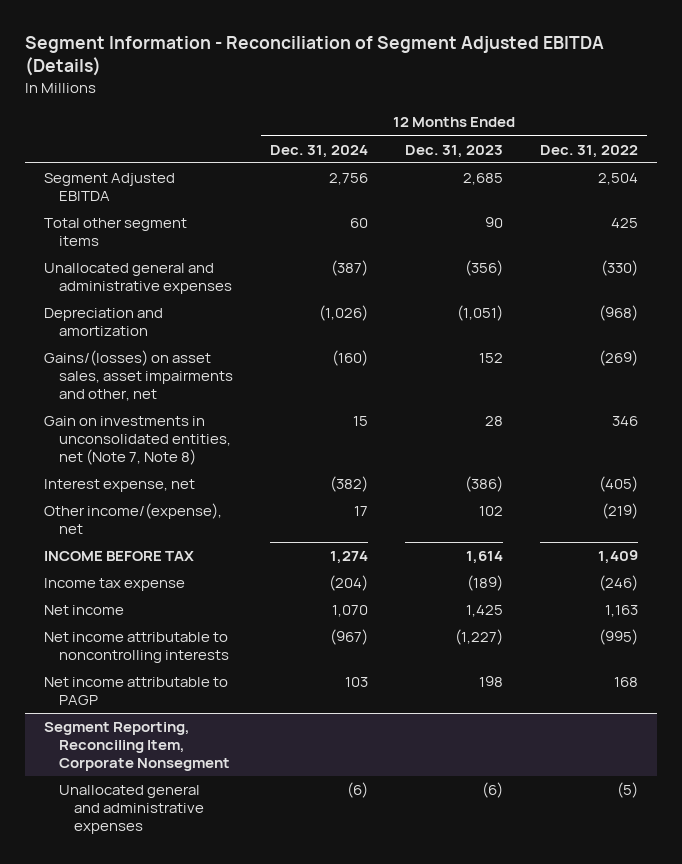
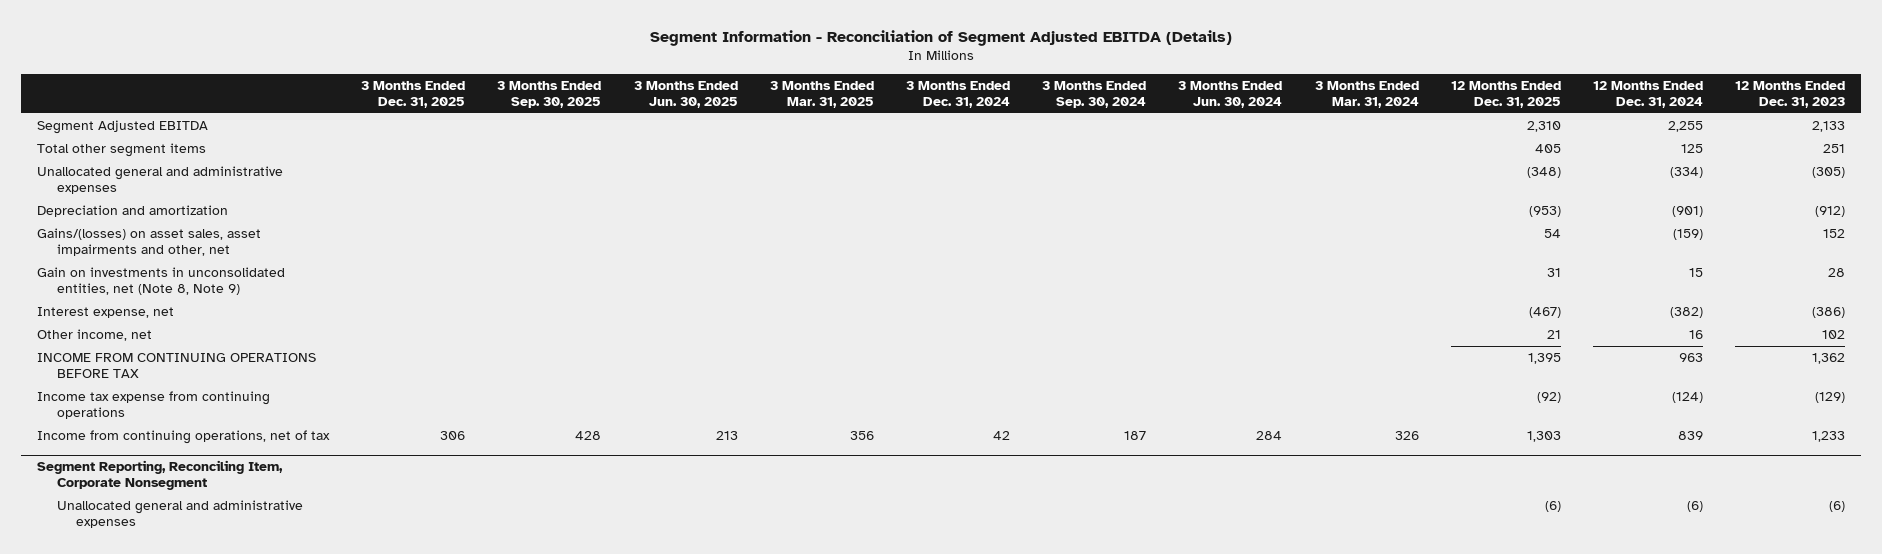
[540,144,639,158] Dec. 31, 2022 -> none
none -> [361,80,466,109] 3 Months Ended Dec. 31, 2025
none -> [497,80,602,109] 3 Months Ended Sep. 30, 2025
none -> [633,80,738,109] 3 Months Ended Jun. 30, 2025
none -> [769,80,874,109] 3 Months Ended Mar. 31, 2025
none -> [905,80,1010,109] 3 Months Ended Dec. 31, 2024
none -> [1042,80,1147,109] 3 Months Ended Sep. 30, 2024
none -> [1178,80,1283,109] 3 Months Ended Jun. 30, 2024
none -> [1314,80,1419,109] 3 Months Ended Mar. 31, 2024
none -> [1450,80,1561,109] 12 Months Ended Dec. 31, 2025
[328,173,368,186] 2,756 -> [1667,121,1703,133] 2,255
[462,173,503,186] 2,685 -> [1812,121,1846,133] 2,133
[349,218,368,229] 60 -> [1680,144,1703,154] 125
[484,217,503,229] 90 -> [1823,144,1846,154] 251
[330,260,368,277] (387) -> [1669,167,1703,179] (334)
[464,260,503,277] (356) -> [1812,167,1846,179] (305)
[318,305,368,322] (1,026) -> [1671,206,1703,218] (901)
[456,305,503,322] (1,051) -> [1815,206,1846,218] (912)
[331,350,368,367] (160) -> [1672,229,1703,241] (159)
[43,416,231,465] Gain on investments in unconsolidated entities, net (Note 7, Note 8) -> [37,267,286,296] Gain on investments in unconsolidated entities, net (Note 8, Note 9)
[43,605,124,616] Net income -> none
[43,632,229,663] Net income attributable to noncontrolling interests -> none
[43,677,228,705] Net income attributable to PAGP -> none
[43,503,222,534] Other income/(expense), net -> [37,329,153,342] Other income, net
[353,506,368,517] 17 -> [1688,330,1703,340] 16
[43,551,194,562] INCOME BEFORE TAX -> [37,353,317,379] INCOME FROM CONTINUING OPERATIONS BEFORE TAX
[329,551,368,565] 1,274 -> [1678,353,1703,363] 963
[465,551,503,565] 1,614 -> [1812,353,1846,365] 1,362
[43,578,185,592] Income tax expense -> [37,391,271,420] Income tax expense from continuing operations
[328,575,368,592] (204) -> [1671,392,1703,404] (124)
[466,575,503,592] (189) -> [1815,392,1846,404] (129)
none -> [37,430,331,445] Income from continuing operations, net of tax

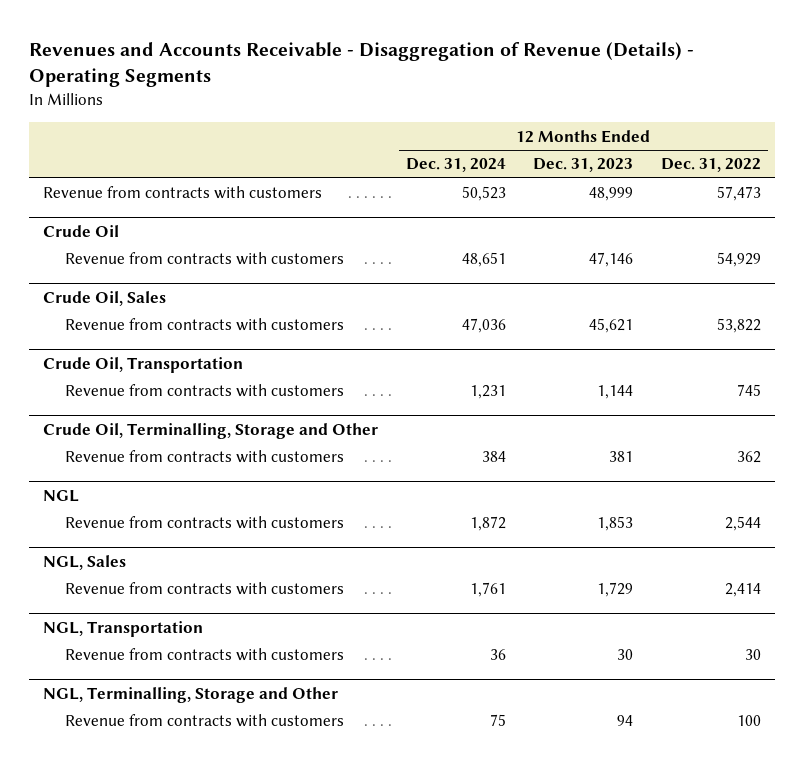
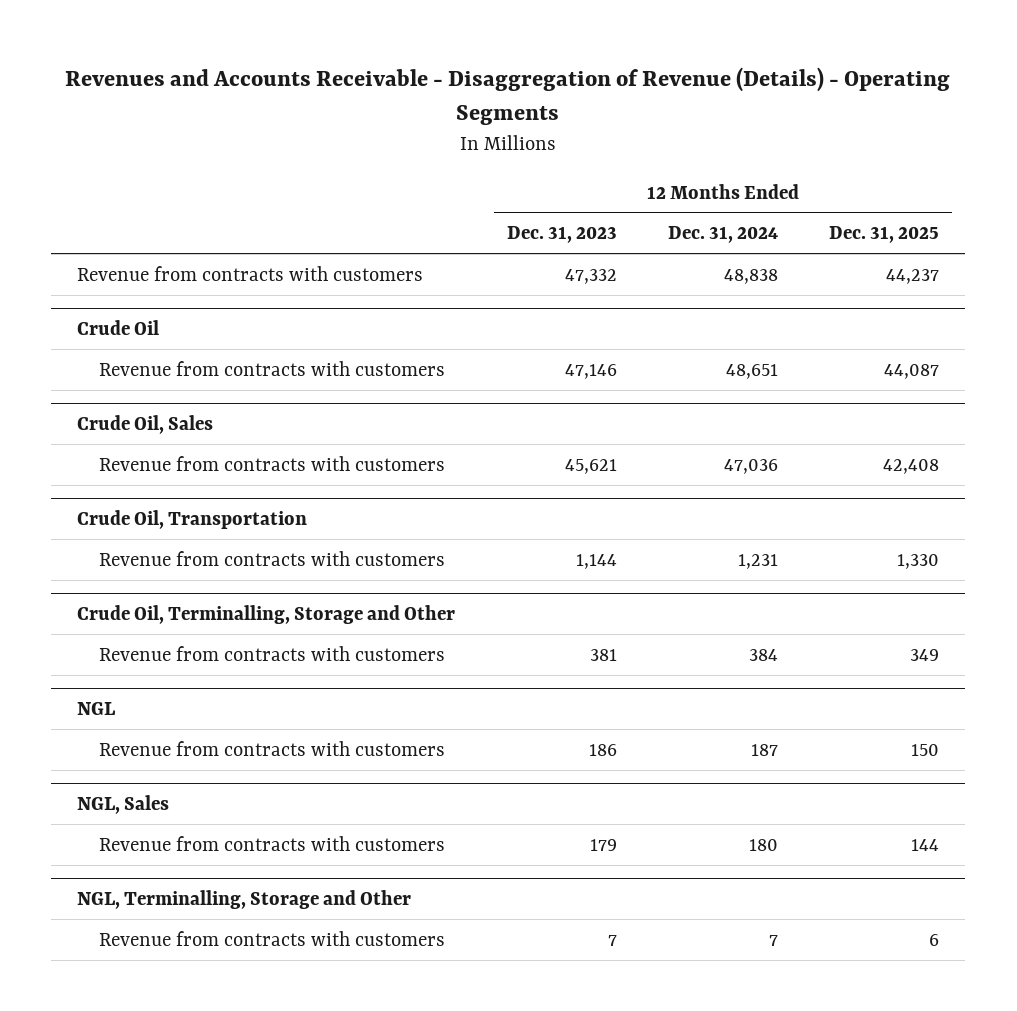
[660,158,761,173] Dec. 31, 2022 -> none
none -> [829,226,940,244] Dec. 31, 2025
[461,186,506,202] 50,523 -> [724,268,779,284] 48,838
[589,187,634,202] 48,999 -> [564,268,617,284] 47,332
[469,516,506,532] 1,872 -> [751,743,779,756] 187
[597,516,634,532] 1,853 -> [588,743,617,756] 186
[43,620,204,637] NGL, Transportation -> none
[65,648,345,662] Revenue from contracts with customers -> none
[469,582,506,598] 1,761 -> [749,838,779,851] 180
[597,582,634,598] 1,729 -> [589,838,617,851] 179
[489,714,506,727] 75 -> [769,934,779,946] 7
[617,715,634,727] 94 -> [607,934,617,946] 7

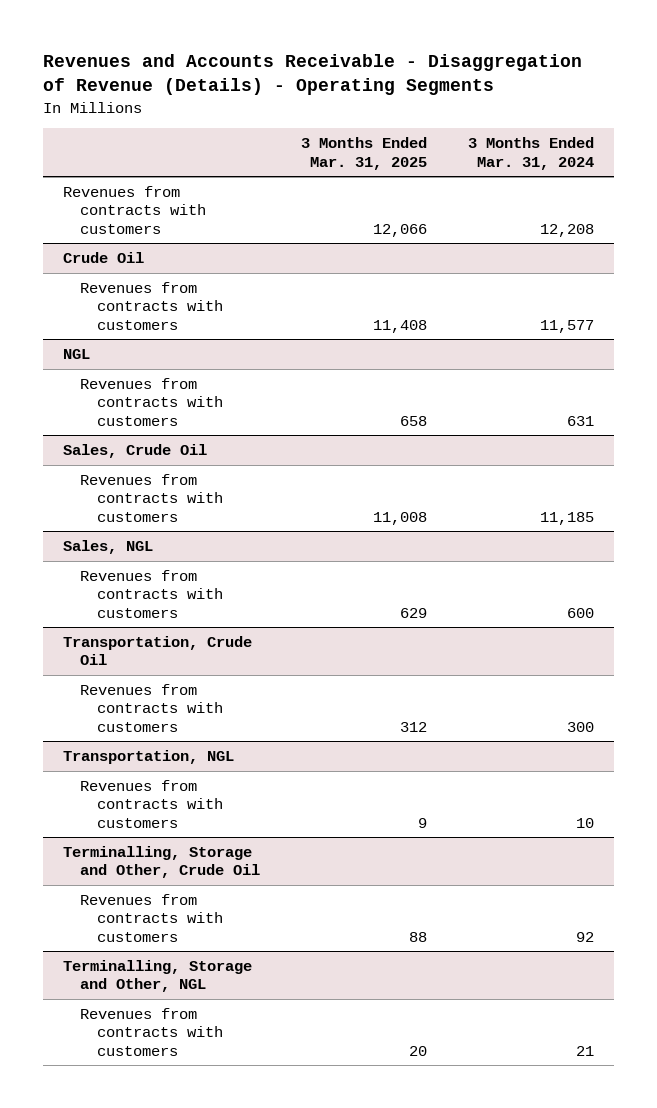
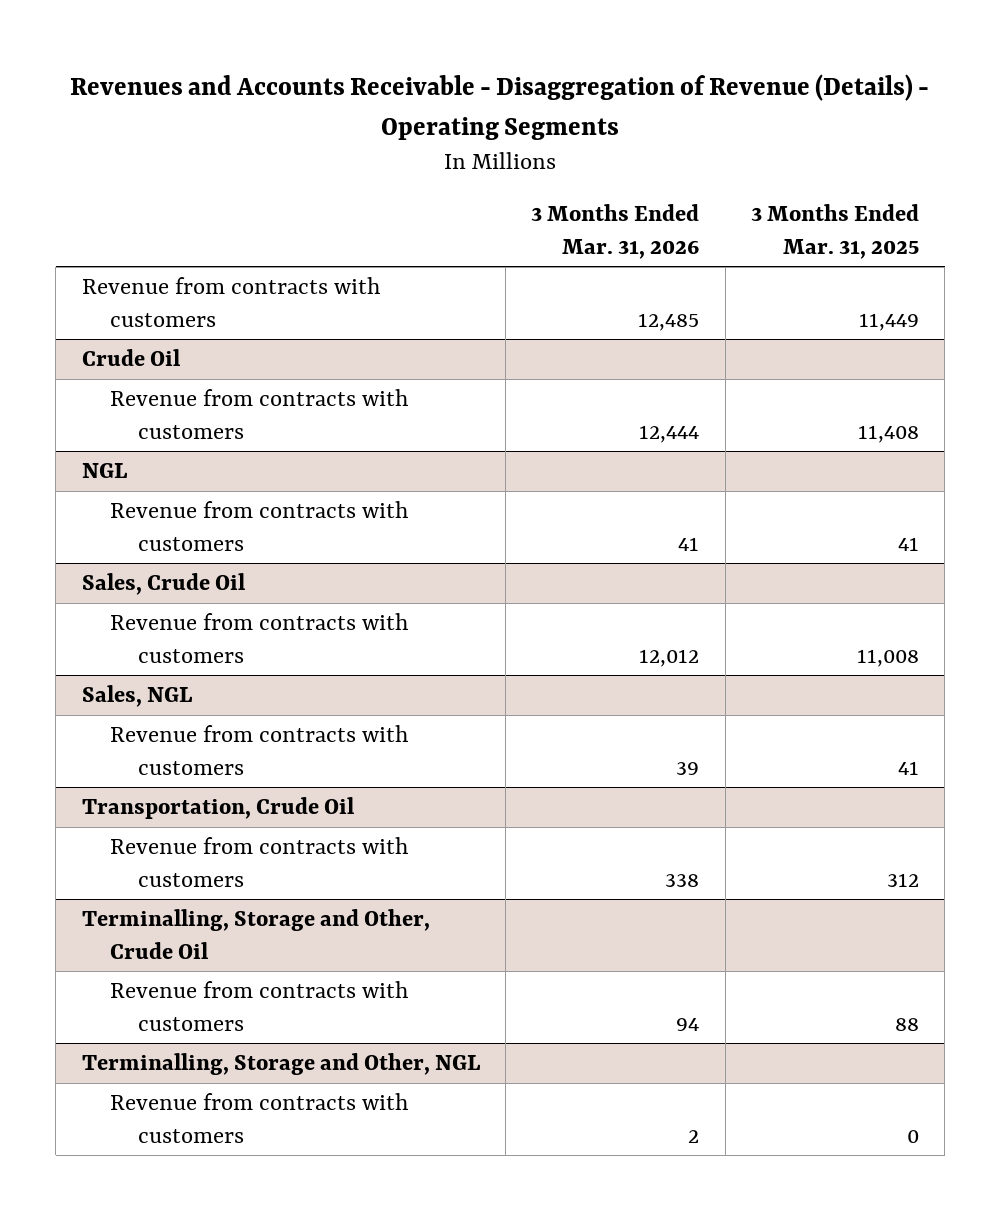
[467,137,594,170] 3 Months Ended Mar. 31, 2024 -> none
none -> [531,204,700,259] 3 Months Ended Mar. 31, 2026
[63,186,207,234] Revenues from contracts with customers -> [81,277,381,327] Revenue from contracts with customers
[372,223,427,237] 12,066 -> [859,312,920,331] 11,449
[80,282,224,330] Revenues from contracts with customers -> [109,389,409,439] Revenue from contracts with customers
[80,378,224,426] Revenues from contracts with customers -> [109,501,409,551] Revenue from contracts with customers
[399,415,427,426] 658 -> [898,536,920,551] 41
[80,474,224,522] Revenues from contracts with customers -> [109,613,409,663] Revenue from contracts with customers
[80,570,224,618] Revenues from contracts with customers -> [109,725,409,775] Revenue from contracts with customers
[399,607,427,618] 629 -> [898,760,920,775] 41
[63,750,235,765] Transportation, NGL -> none
[80,780,224,828] Revenues from contracts with customers -> none
[80,684,224,732] Revenues from contracts with customers -> [109,837,409,887] Revenue from contracts with customers
[80,894,224,942] Revenues from contracts with customers -> [109,981,409,1031] Revenue from contracts with customers
[80,1008,224,1056] Revenues from contracts with customers -> [109,1093,409,1143] Revenue from contracts with customers
[408,1045,427,1056] 20 -> [907,1129,920,1143] 0

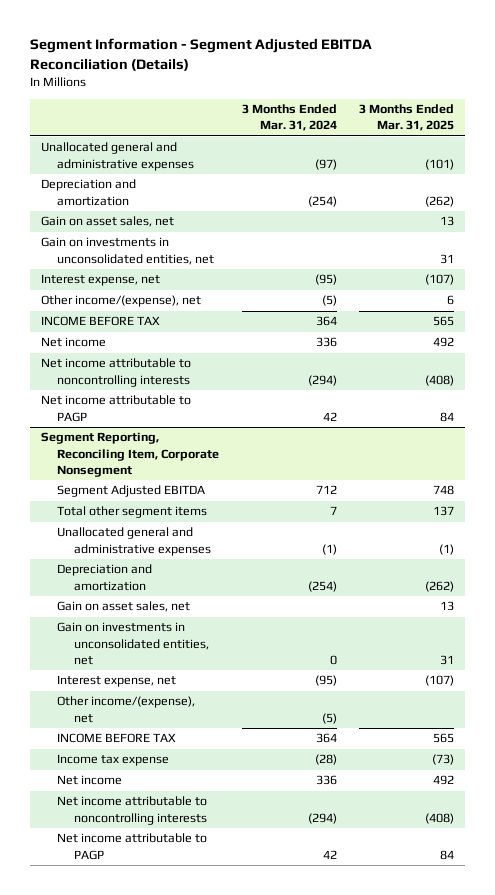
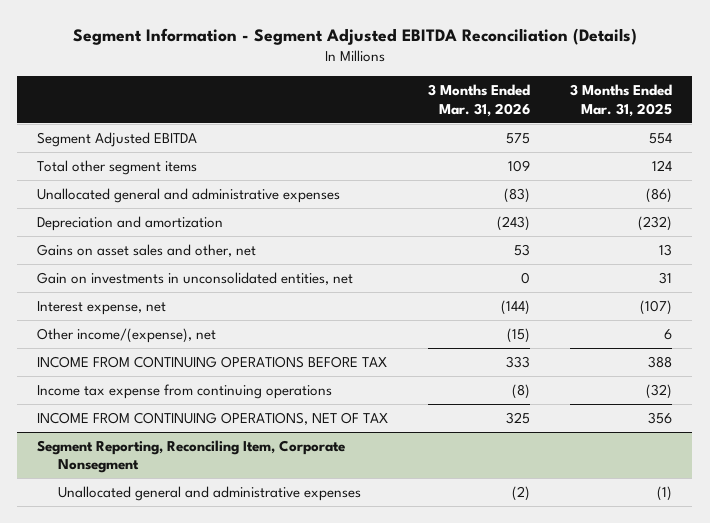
[241,104,337,132] 3 Months Ended Mar. 31, 2024 -> none
none -> [428,84,531,117] 3 Months Ended Mar. 31, 2026
none -> [37,131,198,147] Segment Adjusted EBITDA
none -> [37,159,198,175] Total other segment items
[424,158,454,170] (101) -> [646,187,673,203] (86)
[424,195,454,207] (262) -> [638,215,673,231] (232)
[40,216,174,228] Gain on asset sales, net -> [37,243,257,257] Gains on asset sales and other, net
[40,337,106,348] Net income -> none
[40,358,191,387] Net income attributable to noncontrolling interests -> none
[40,395,191,422] Net income attributable to PAGP -> none
[40,316,160,327] INCOME BEFORE TAX -> [37,355,388,368] INCOME FROM CONTINUING OPERATIONS BEFORE TAX
[432,316,454,327] 565 -> [648,355,673,368] 388
none -> [37,383,333,399] Income tax expense from continuing operations
none -> [37,411,389,425] INCOME FROM CONTINUING OPERATIONS, NET OF TAX
[57,485,206,498] Segment Adjusted EBITDA -> none
[57,506,208,519] Total other segment items -> none
[57,564,153,591] Depreciation and amortization -> none
[57,601,191,613] Gain on asset sales, net -> none
[57,622,209,666] Gain on investments in unconsolidated entities, net -> none
[57,675,177,688] Interest expense, net -> none
[57,696,196,723] Other income/(expense), net -> none
[57,733,177,744] INCOME BEFORE TAX -> none
[57,754,170,767] Income tax expense -> none
[57,775,123,786] Net income -> none
[57,796,208,825] Net income attributable to noncontrolling interests -> none
[57,833,208,860] Net income attributable to PAGP -> none

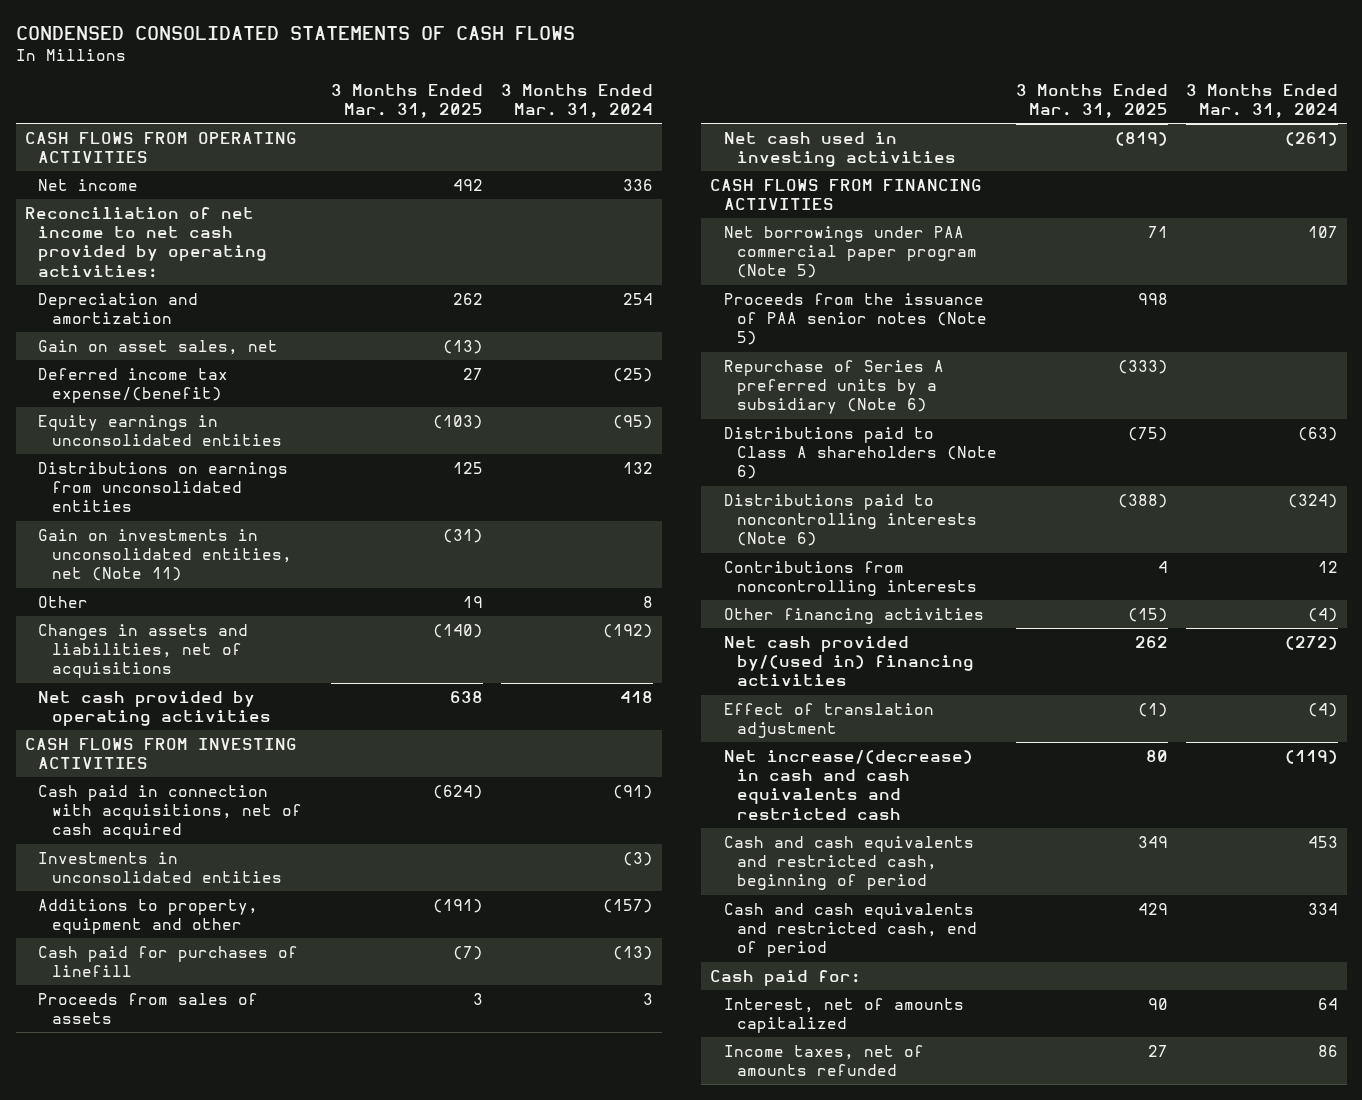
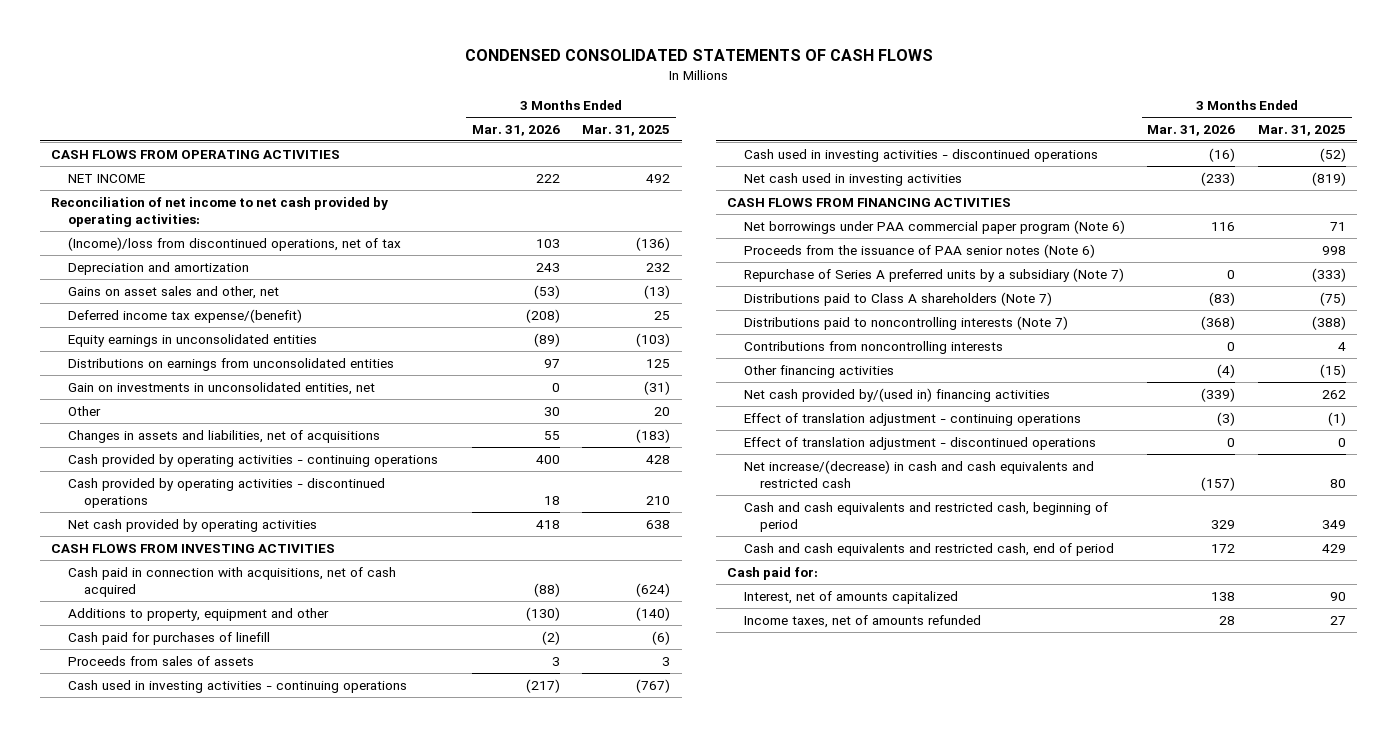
[500,84,653,119] 3 Months Ended Mar. 31, 2024 -> none
none -> [471,124,560,136] Mar. 31, 2026
[38,178,139,191] Net income -> [67,173,145,183] NET INCOME
none -> [67,236,401,251] (Income)/loss from discontinued operations, net of tax
[452,292,483,305] 262 -> [646,262,671,272] 232
[38,339,279,355] Gain on asset sales, net -> [67,285,279,299] Gains on asset sales and other, net
[462,367,483,380] 27 -> [654,310,671,320] 25
[38,528,293,582] Gain on investments in unconsolidated entities, net (Note 11) -> [67,381,375,395] Gain on investments in unconsolidated entities, net
[462,595,483,608] 19 -> [654,406,671,416] 20
[432,623,483,638] (140) -> [636,428,671,443] (183)
none -> [67,453,438,467] Cash provided by operating activities - continuing operations
none -> [67,477,385,508] Cash provided by operating activities - discontinued operations
[38,851,283,884] Investments in unconsolidated entities -> none
[432,898,483,913] (191) -> [636,606,671,621] (140)
[452,945,483,960] (7) -> [652,630,671,645] (6)
none -> [67,679,407,693] Cash used in investing activities - continuing operations
none -> [743,148,1098,162] Cash used in investing activities - discontinued operations
[723,225,978,279] Net borrowings under PAA commercial paper program (Note 5) -> [743,219,1125,234] Net borrowings under PAA commercial paper program (Note 6)
[723,292,988,346] Proceeds from the issuance of PAA senior notes (Note 5) -> [743,243,1095,258] Proceeds from the issuance of PAA senior notes (Note 6)
[723,359,944,415] Repurchase of Series A preferred units by a subsidiary (Note 6) -> [743,267,1124,282] Repurchase of Series A preferred units by a subsidiary (Note 7)
[723,426,998,480] Distributions paid to Class A shareholders (Note 6) -> [743,291,1052,306] Distributions paid to Class A shareholders (Note 7)
[723,493,978,547] Distributions paid to noncontrolling interests (Note 6) -> [743,315,1068,330] Distributions paid to noncontrolling interests (Note 7)
[723,702,934,739] Effect of translation adjustment -> [743,412,1081,426] Effect of translation adjustment - continuing operations
none -> [743,436,1096,450] Effect of translation adjustment - discontinued operations

